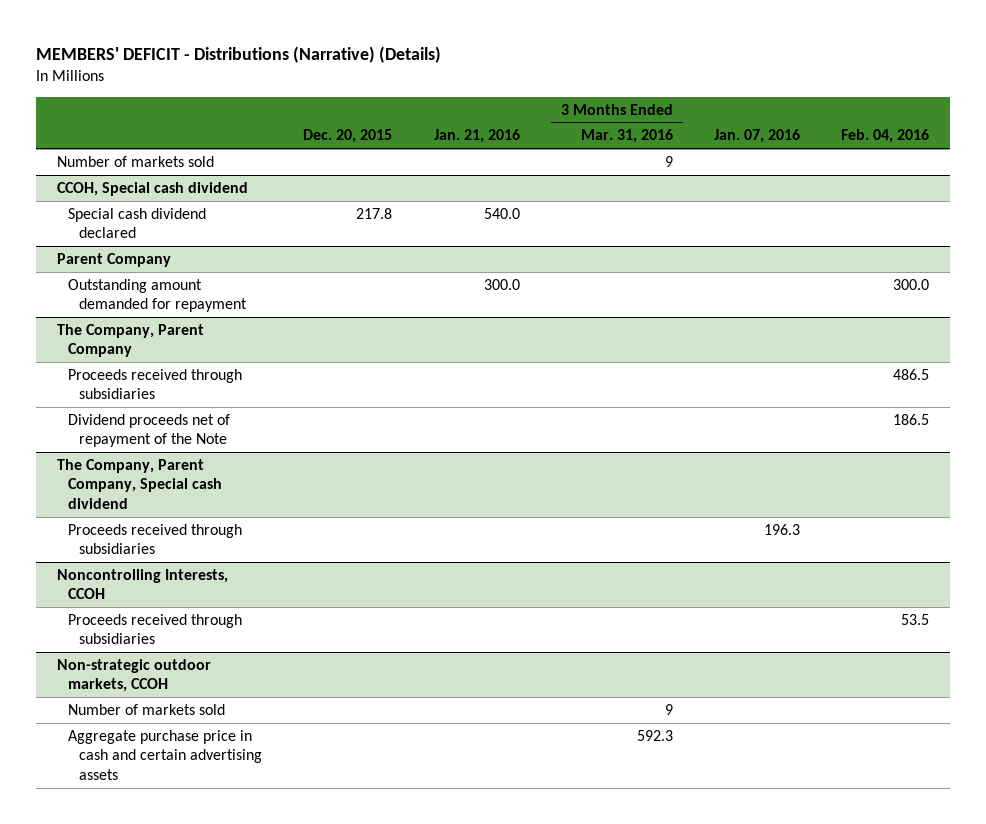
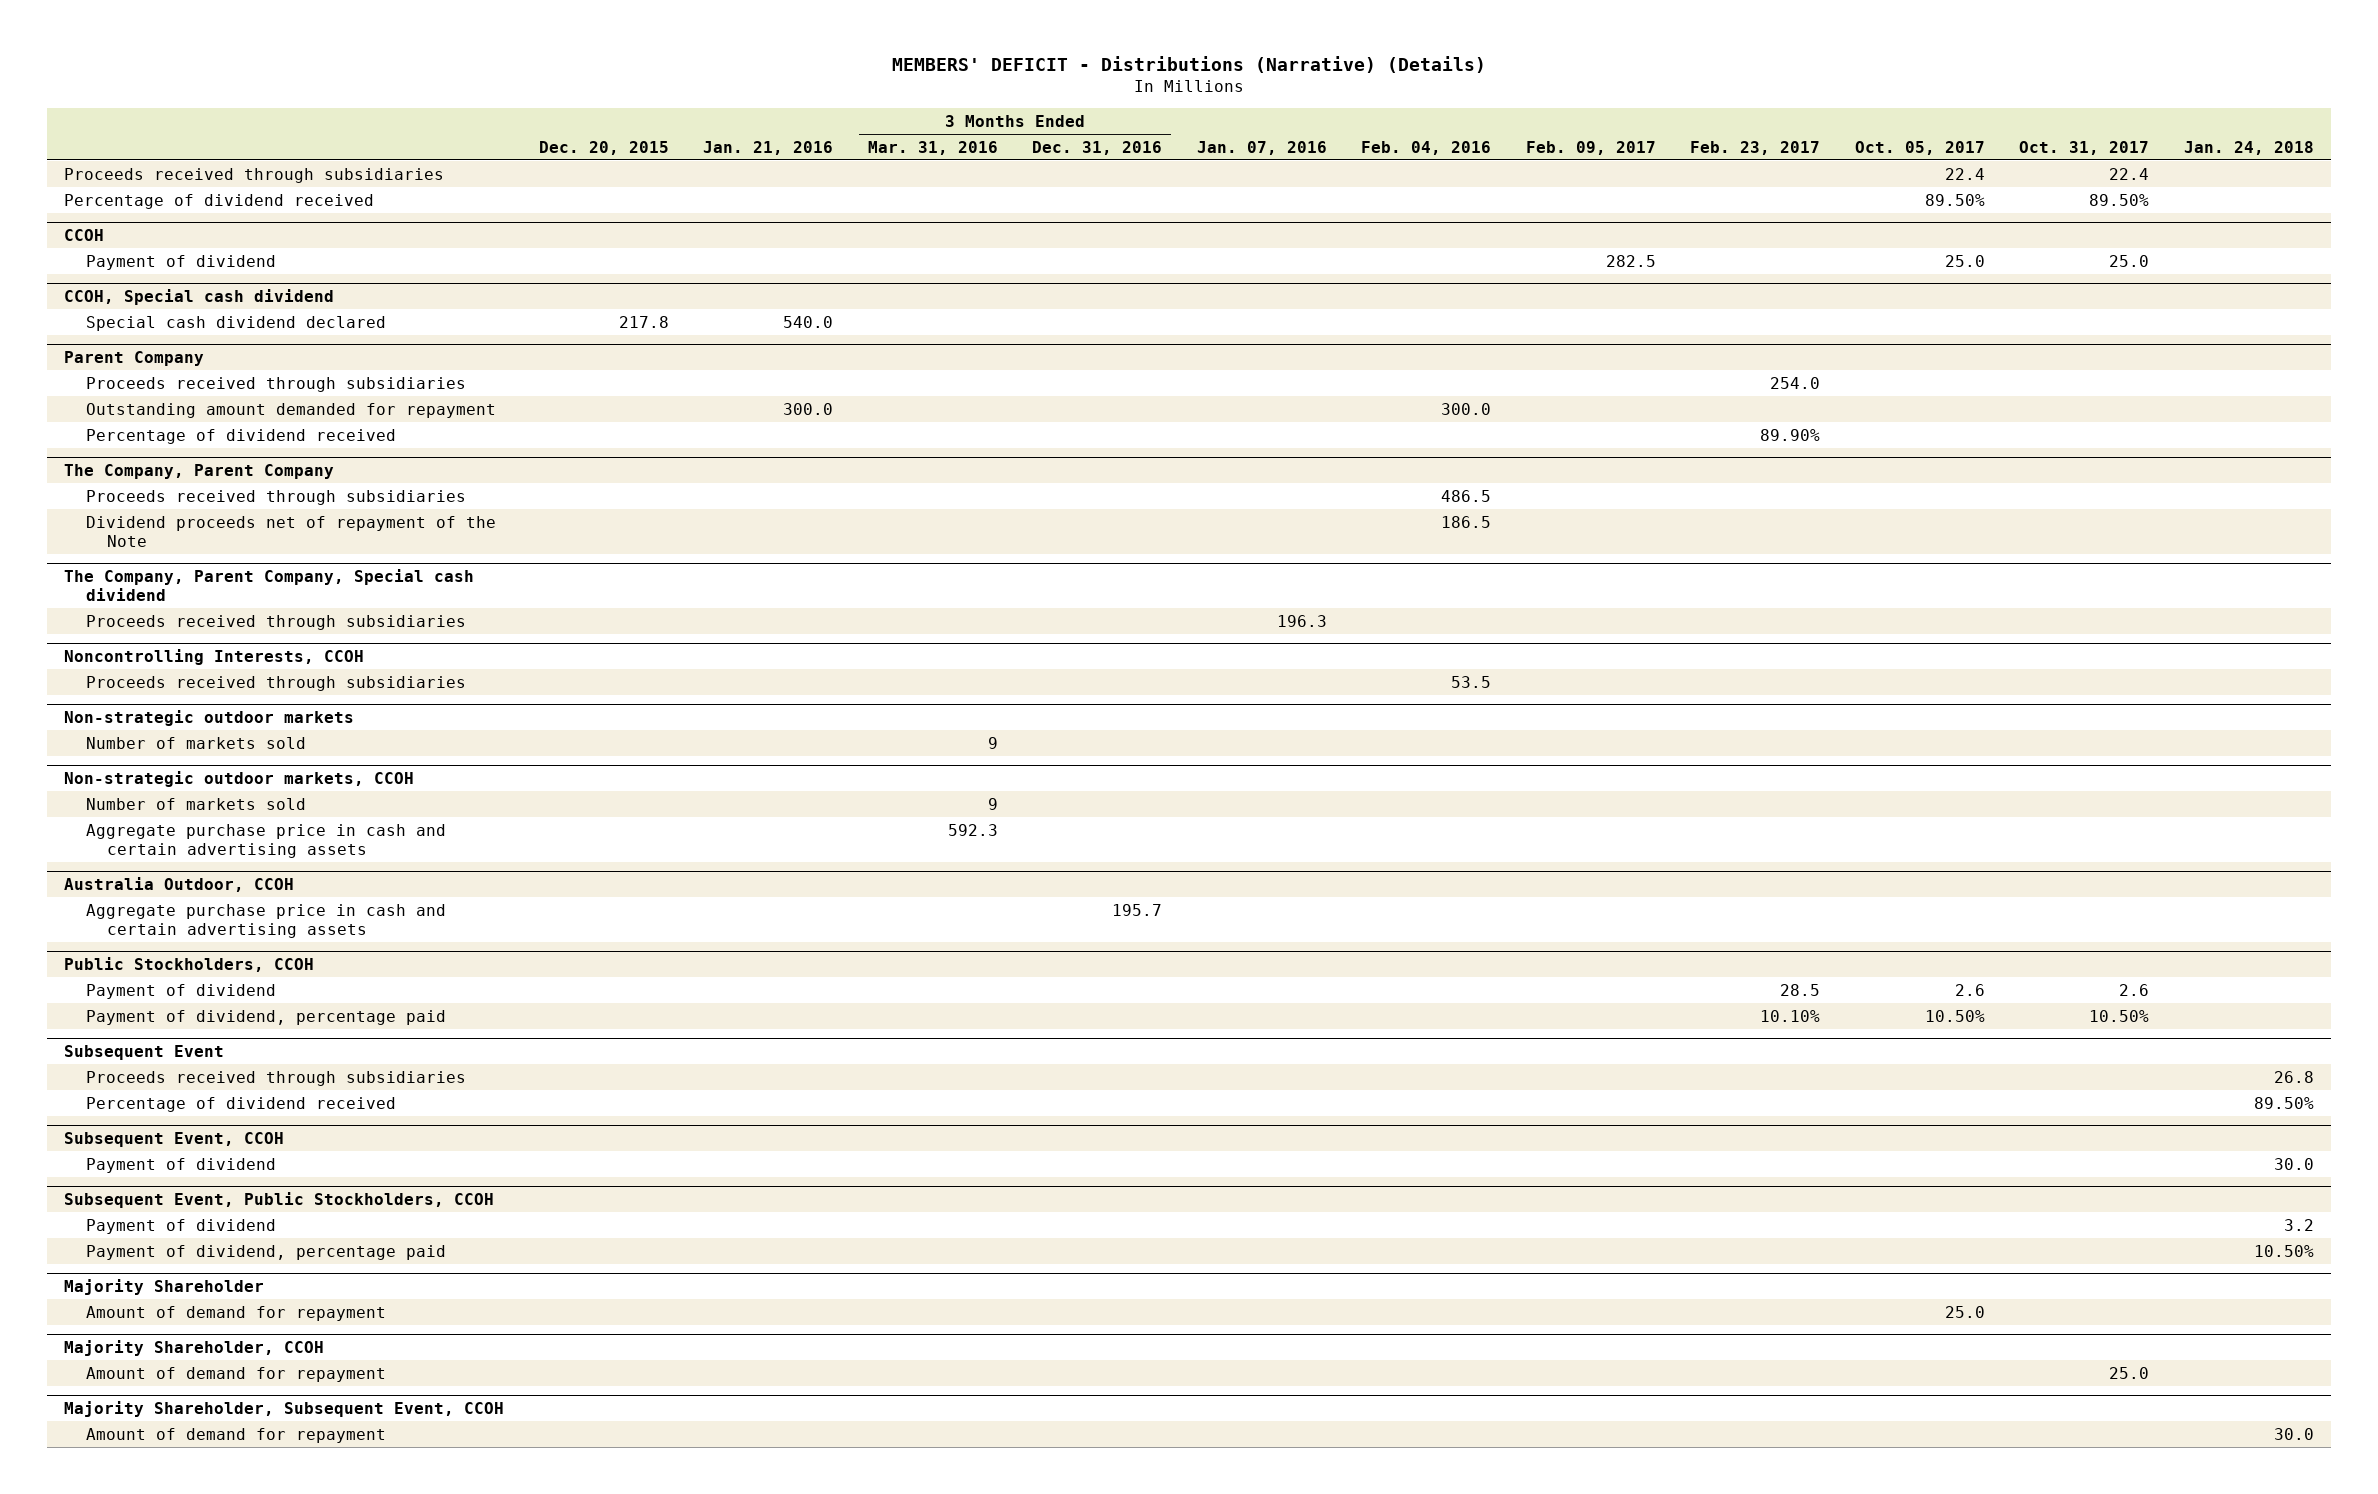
none -> [1032,140,1163,155] Dec. 31, 2016
none -> [1525,140,1656,155] Feb. 09, 2017
none -> [1690,140,1821,155] Feb. 23, 2017
none -> [1854,140,1985,155] Oct. 05, 2017
none -> [2019,140,2150,155] Oct. 31, 2017
none -> [2183,140,2314,155] Jan. 24, 2018
[56,155,214,167] Number of markets sold -> none
none -> [64,167,445,183] Proceeds received through subsidiaries
none -> [64,193,375,209] Percentage of dividend received
none -> [64,229,105,242] CCOH
none -> [85,254,276,270] Payment of dividend
none -> [85,376,466,392] Proceeds received through subsidiaries
none -> [85,428,396,444] Percentage of dividend received
none -> [64,710,355,727] Non-strategic outdoor markets
none -> [85,736,306,749] Number of markets sold
none -> [64,877,295,893] Australia Outdoor, CCOH
none -> [85,903,446,938] Aggregate purchase price in cash and certain advertising assets
none -> [64,957,315,973] Public Stockholders, CCOH
none -> [85,983,276,999] Payment of dividend
none -> [85,1009,446,1025] Payment of dividend, percentage paid
none -> [64,1045,225,1061] Subsequent Event
none -> [85,1070,466,1086] Proceeds received through subsidiaries
none -> [85,1096,396,1112] Percentage of dividend received
none -> [64,1132,285,1148] Subsequent Event, CCOH
none -> [85,1157,276,1173] Payment of dividend
none -> [64,1192,495,1209] Subsequent Event, Public Stockholders, CCOH
none -> [85,1218,276,1234] Payment of dividend
none -> [85,1244,446,1260] Payment of dividend, percentage paid
none -> [64,1279,265,1296] Majority Shareholder
none -> [85,1305,386,1321] Amount of demand for repayment
none -> [64,1340,325,1357] Majority Shareholder, CCOH
none -> [85,1366,386,1382] Amount of demand for repayment
none -> [64,1401,505,1418] Majority Shareholder, Subsequent Event, CCOH
none -> [85,1427,386,1443] Amount of demand for repayment

